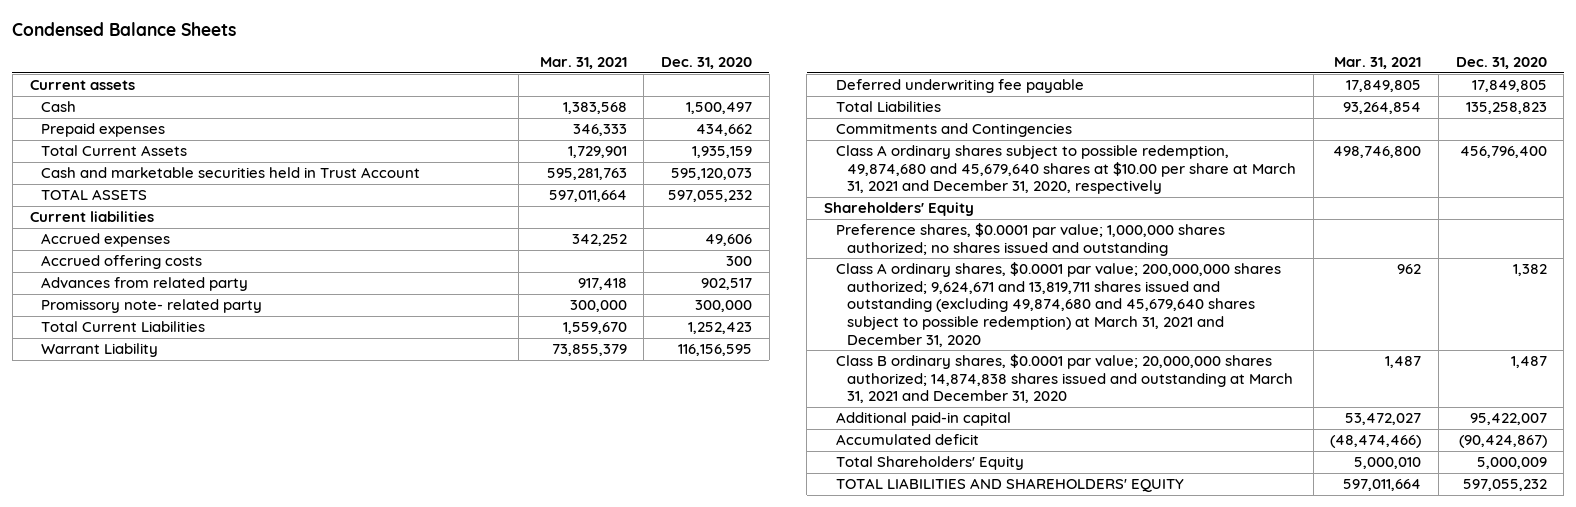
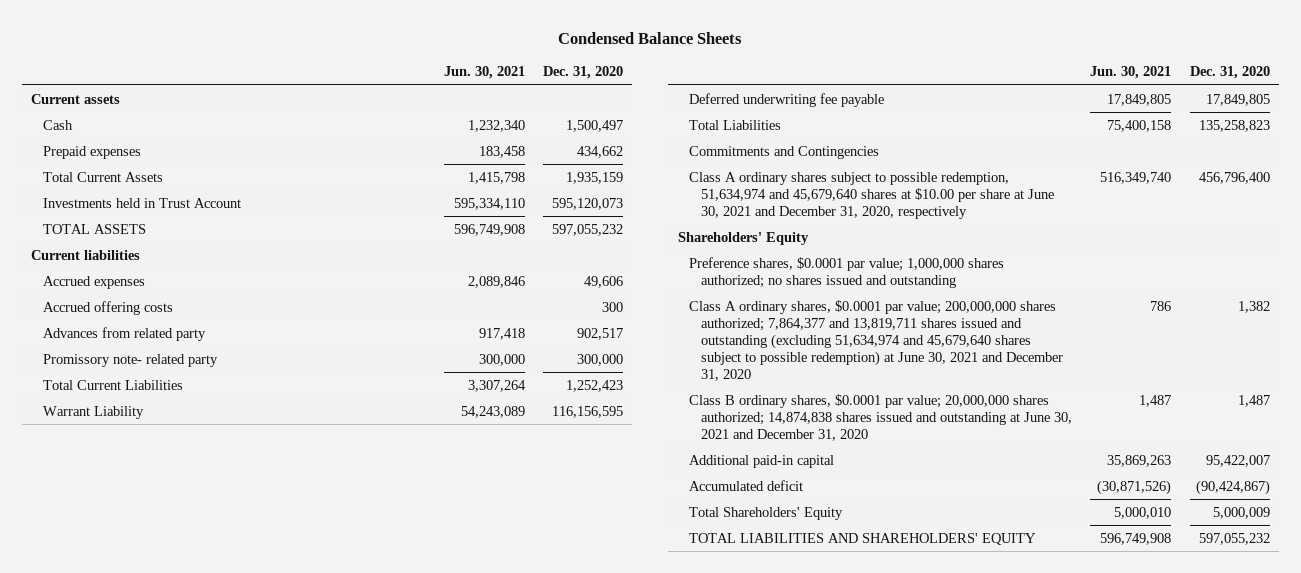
[539,57,627,70] Mar. 31, 2021 -> none
none -> [443,66,525,80] Jun. 30, 2021
[41,167,421,179] Cash and marketable securities held in Trust Account -> [42,197,241,208] Investments held in Trust Account
[835,145,1297,195] Class A ordinary shares subject to possible redemption, 49,874,680 and 45,679,640 shares at $10.00 per share at March 31, 2021 and December 31, 2020, respectively -> [689,171,1054,219] Class A ordinary shares subject to possible redemption, 51,634,974 and 45,679,640 shares at $10.00 per share at June 30, 2021 and December 31, 2020, respectively
[835,262,1281,347] Class A ordinary shares, $0.0001 par value; 200,000,000 shares authorized; 9,624,671 and 13,819,711 shares issued and outstanding (excluding 49,874,680 and 45,679,640 shares subject to possible redemption) at March 31, 2021 and December 31, 2020 -> [689,299,1063,382] Class A ordinary shares, $0.0001 par value; 200,000,000 shares authorized; 7,864,377 and 13,819,711 shares issued and outstanding (excluding 51,634,974 and 45,679,640 shares subject to possible redemption) at June 30, 2021 and December 31, 2020
[835,354,1294,404] Class B ordinary shares, $0.0001 par value; 20,000,000 shares authorized; 14,874,838 shares issued and outstanding at March 31, 2021 and December 31, 2020 -> [689,393,1072,441] Class B ordinary shares, $0.0001 par value; 20,000,000 shares authorized; 14,874,838 shares issued and outstanding at June 30, 2021 and December 31, 2020

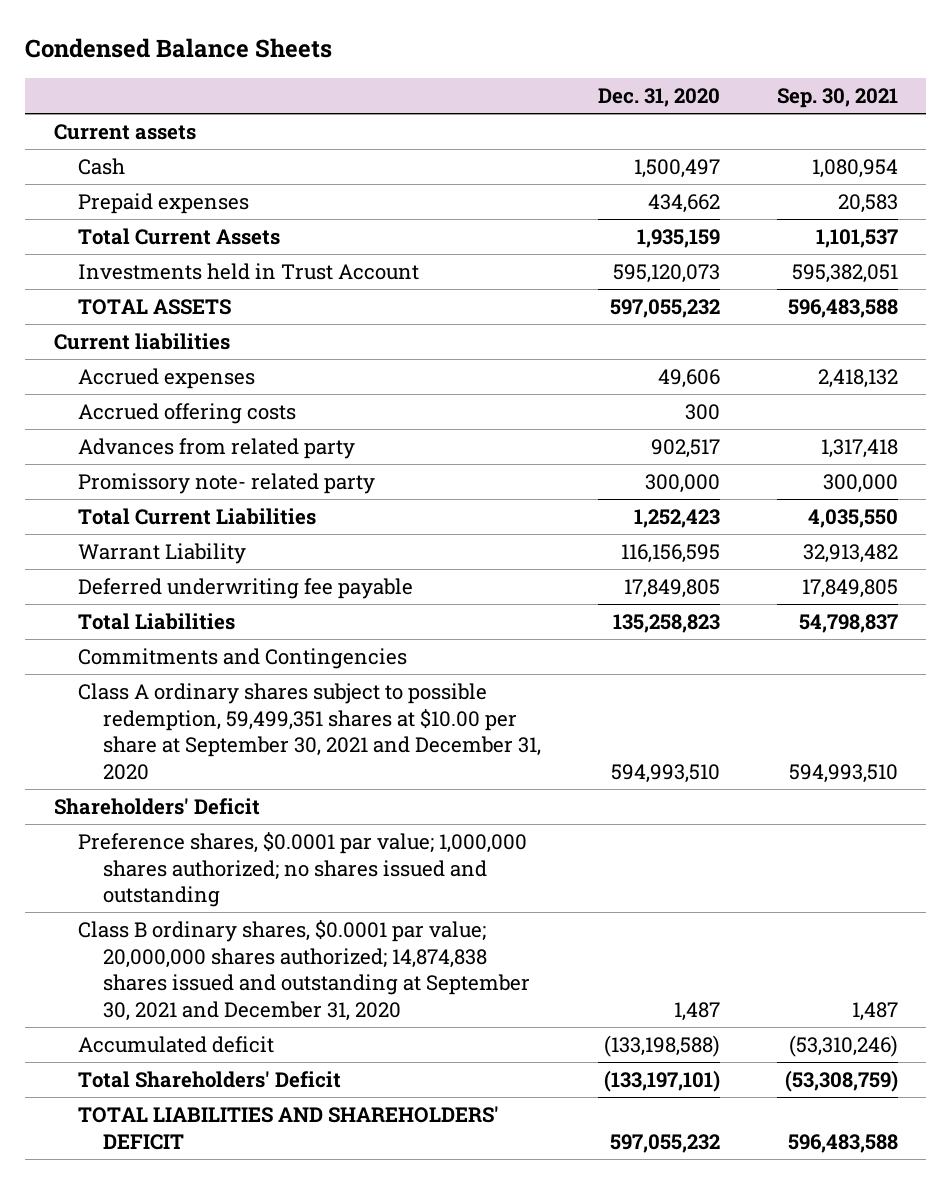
[443,66,525,80] Jun. 30, 2021 -> none
none -> [776,88,898,109] Sep. 30, 2021
[689,171,1054,219] Class A ordinary shares subject to possible redemption, 51,634,974 and 45,679,640 shares at $10.00 per share at June 30, 2021 and December 31, 2020, respectively -> [78,682,542,780] Class A ordinary shares subject to possible redemption, 59,499,351 shares at $10.00 per share at September 30, 2021 and December 31, 2020
[1198,171,1270,184] 456,796,400 -> [611,763,721,783] 594,993,510
[677,231,809,245] Shareholders' Equity -> [53,797,260,815] Shareholders' Deficit
[689,299,1063,382] Class A ordinary shares, $0.0001 par value; 200,000,000 shares authorized; 7,864,377 and 13,819,711 shares issued and outstanding (excluding 51,634,974 and 45,679,640 shares subject to possible redemption) at June 30, 2021 and December 31, 2020 -> none
[689,454,835,468] Additional paid-in capital -> none
[689,393,1072,441] Class B ordinary shares, $0.0001 par value; 20,000,000 shares authorized; 14,874,838 shares issued and outstanding at June 30, 2021 and December 31, 2020 -> [78,919,531,1021] Class B ordinary shares, $0.0001 par value; 20,000,000 shares authorized; 14,874,838 shares issued and outstanding at September 30, 2021 and December 31, 2020
[1195,479,1270,495] (90,424,867) -> [604,1034,721,1057] (133,198,588)
[689,506,844,520] Total Shareholders' Equity -> [78,1070,342,1088] Total Shareholders' Deficit
[1212,506,1270,519] 5,000,009 -> [604,1069,721,1092] (133,197,101)
[689,532,1037,545] TOTAL LIABILITIES AND SHAREHOLDERS' EQUITY -> [78,1105,500,1150] TOTAL LIABILITIES AND SHAREHOLDERS' DEFICIT

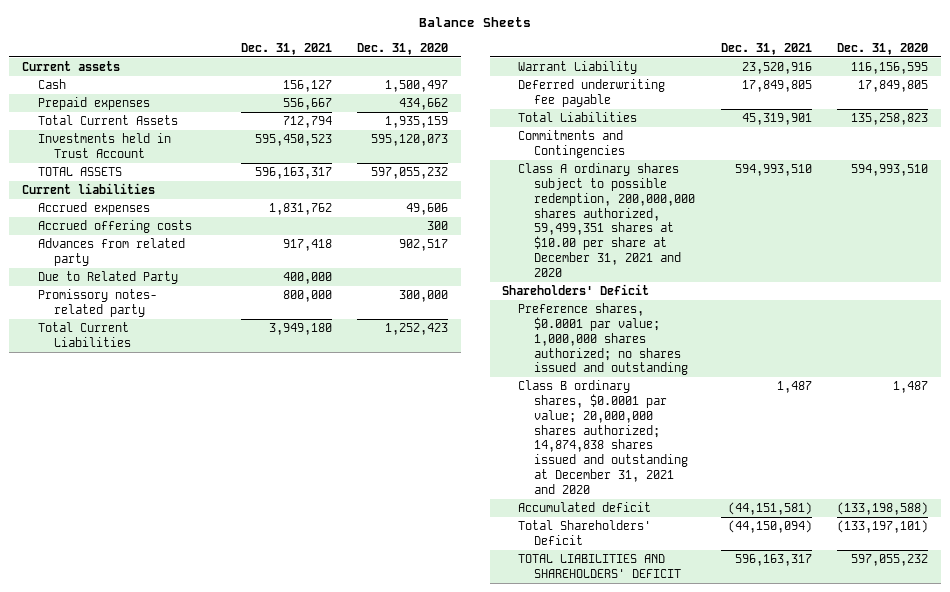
[25,38,333,59] Condensed Balance Sheets -> [419,17,532,28] Balance Sheets
[776,88,898,109] Sep. 30, 2021 -> none
none -> [240,42,332,55] Dec. 31, 2021
none -> [38,271,179,285] Due to Related Party
[78,472,376,494] Promissory note- related party -> [38,289,158,317] Promissory notes- related party
[78,682,542,780] Class A ordinary shares subject to possible redemption, 59,499,351 shares at $10.00 per share at September 30, 2021 and December 31, 2020 -> [518,163,696,277] Class A ordinary shares subject to possible redemption, 200,000,000 shares authorized, 59,499,351 shares at $10.00 per share at December 31, 2021 and 2020
[78,919,531,1021] Class B ordinary shares, $0.0001 par value; 20,000,000 shares authorized; 14,874,838 shares issued and outstanding at September 30, 2021 and December 31, 2020 -> [518,380,689,494] Class B ordinary shares, $0.0001 par value; 20,000,000 shares authorized; 14,874,838 shares issued and outstanding at December 31, 2021 and 2020

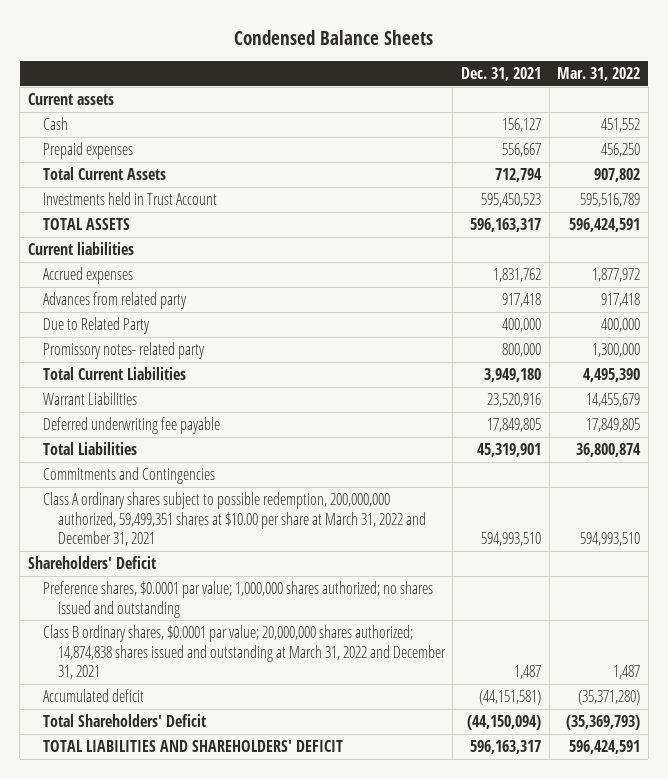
[419,17,532,28] Balance Sheets -> [234,29,434,45] Condensed Balance Sheets
[357,42,449,55] Dec. 31, 2020 -> none
none -> [557,67,641,82] Mar. 31, 2022
[38,220,193,234] Accrued offering costs -> none
[518,61,638,75] Warrant Liability -> [42,392,137,406] Warrant Liabilities
[518,163,696,277] Class A ordinary shares subject to possible redemption, 200,000,000 shares authorized, 59,499,351 shares at $10.00 per share at December 31, 2021 and 2020 -> [42,492,426,547] Class A ordinary shares subject to possible redemption, 200,000,000 authorized, 59,499,351 shares at $10.00 per share at March 31, 2022 and December 31, 2021
[518,380,689,494] Class B ordinary shares, $0.0001 par value; 20,000,000 shares authorized; 14,874,838 shares issued and outstanding at December 31, 2021 and 2020 -> [42,625,446,680] Class B ordinary shares, $0.0001 par value; 20,000,000 shares authorized; 14,874,838 shares issued and outstanding at March 31, 2022 and December 31, 2021

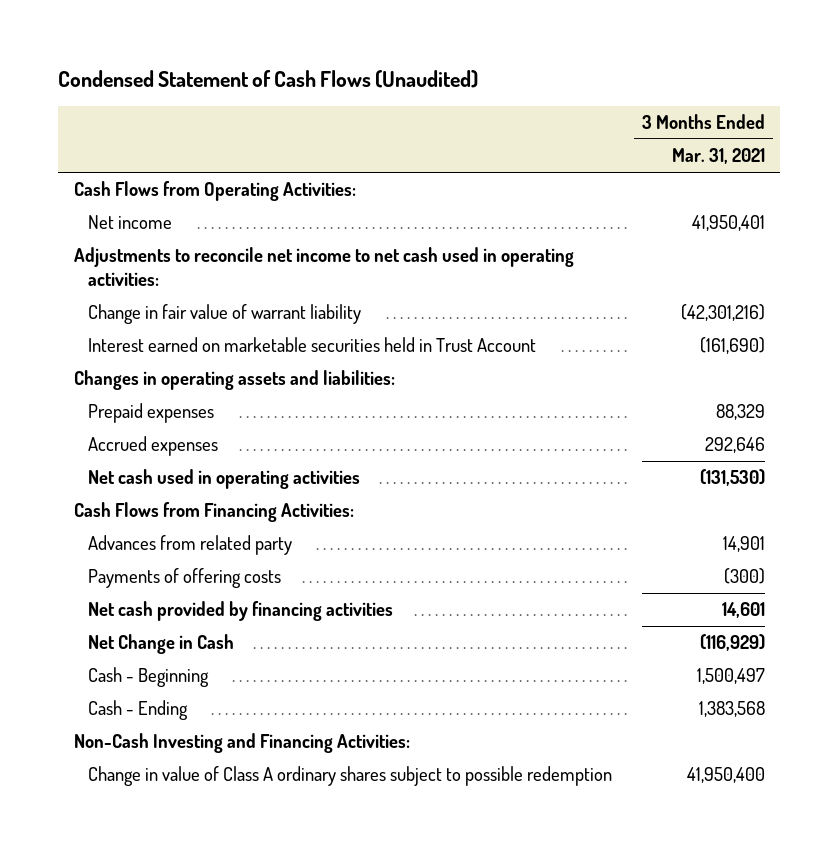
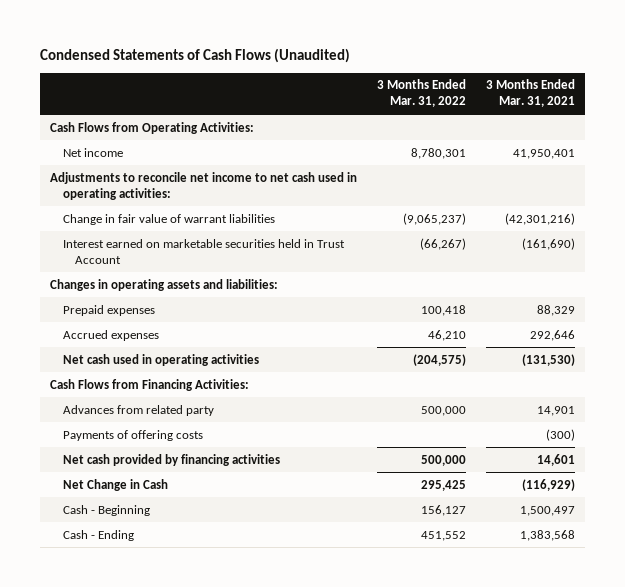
[58,70,479,89] Condensed Statement of Cash Flows (Unaudited) -> [40,47,351,63] Condensed Statements of Cash Flows (Unaudited)
none -> [377,79,467,108] 3 Months Ended Mar. 31, 2022
[87,304,361,325] Change in fair value of warrant liability -> [62,213,275,225] Change in fair value of warrant liabilities
[73,733,410,754] Non-Cash Investing and Financing Activities: -> none
[87,766,612,787] Change in value of Class A ordinary shares subject to possible redemption -> none

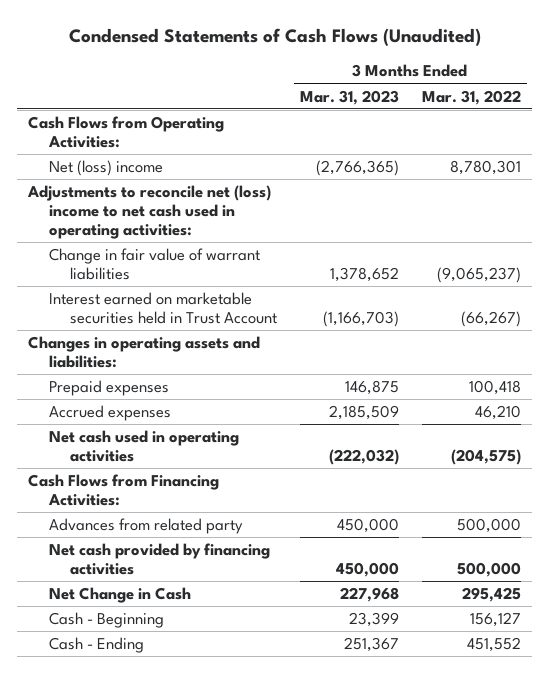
[486,79,576,108] 3 Months Ended Mar. 31, 2021 -> none
none -> [299,89,399,105] Mar. 31, 2023
[62,147,123,157] Net income -> [49,159,164,176] Net (loss) income
[50,171,358,200] Adjustments to reconcile net income to net cash used in operating activities: -> [27,184,272,239] Adjustments to reconcile net (loss) income to net cash used in operating activities:
[62,429,203,441] Payments of offering costs -> none

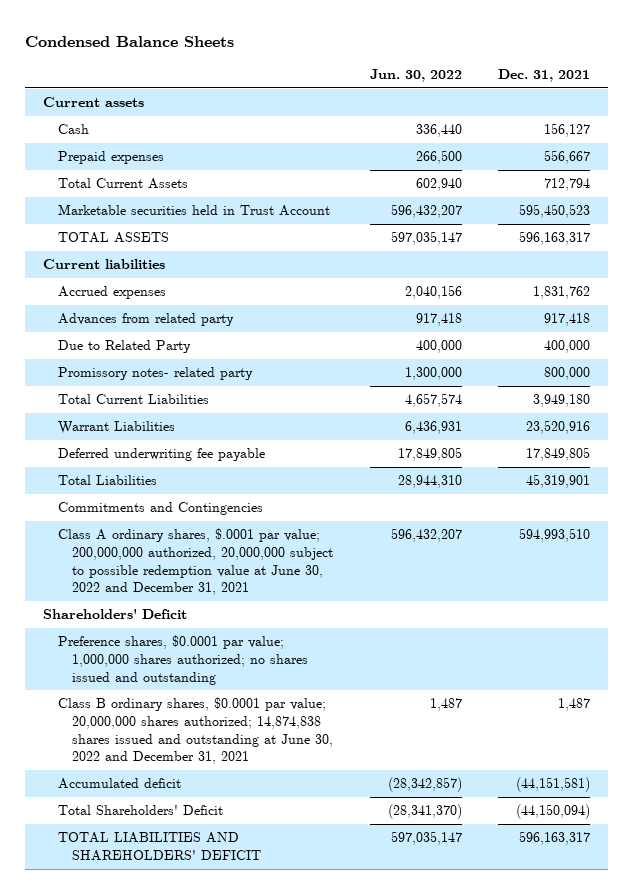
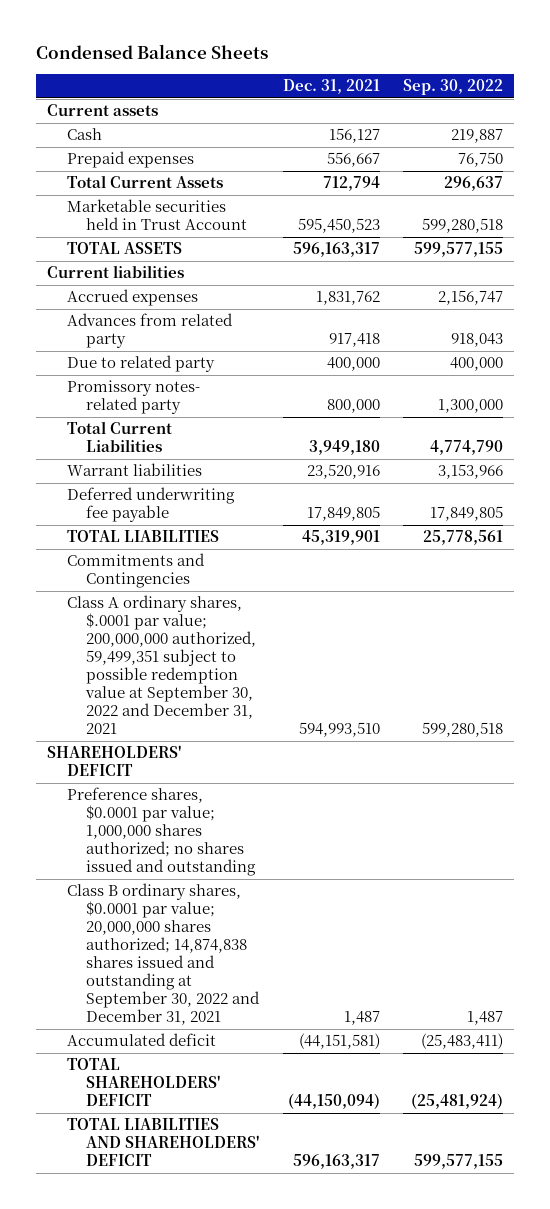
[369,69,462,83] Jun. 30, 2022 -> none
none -> [402,79,503,96] Sep. 30, 2022
[57,340,191,354] Due to Related Party -> [66,355,215,373] Due to related party
[57,421,175,435] Warrant Liabilities -> [66,463,202,477] Warrant liabilities
[57,475,157,486] Total Liabilities -> [66,530,219,543] TOTAL LIABILITIES
[57,528,334,596] Class A ordinary shares, $.0001 par value; 200,000,000 authorized, 20,000,000 subject to possible redemption value at June 30, 2022 and December 31, 2021 -> [66,595,256,735] Class A ordinary shares, $.0001 par value; 200,000,000 authorized, 59,499,351 subject to possible redemption value at September 30, 2022 and December 31, 2021
[43,609,188,620] Shareholders' Deficit -> [47,745,183,777] SHAREHOLDERS' DEFICIT
[57,697,334,765] Class B ordinary shares, $0.0001 par value; 20,000,000 shares authorized; 14,874,838 shares issued and outstanding at June 30, 2022 and December 31, 2021 -> [66,883,260,1026] Class B ordinary shares, $0.0001 par value; 20,000,000 shares authorized; 14,874,838 shares issued and outstanding at September 30, 2022 and December 31, 2021
[57,805,223,816] Total Shareholders' Deficit -> [66,1058,221,1107] TOTAL SHAREHOLDERS' DEFICIT

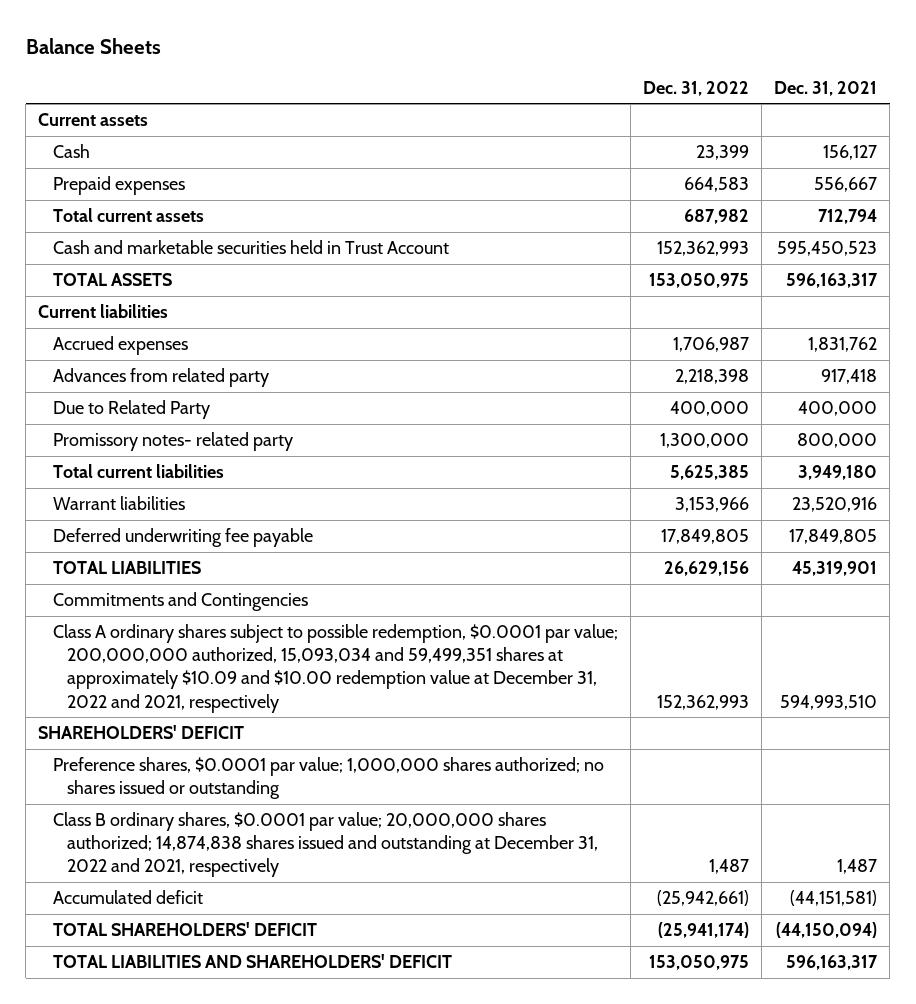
[35,43,268,59] Condensed Balance Sheets -> [25,37,161,54] Balance Sheets
[402,79,503,96] Sep. 30, 2022 -> none
none -> [642,80,749,96] Dec. 31, 2022
[66,175,223,189] Total Current Assets -> [52,208,204,223] Total current assets
[66,199,247,231] Marketable securities held in Trust Account -> [52,240,449,255] Cash and marketable securities held in Trust Account
[66,355,215,373] Due to related party -> [52,400,210,420] Due to Related Party
[66,421,172,453] Total Current Liabilities -> [52,464,224,479] Total current liabilities
[66,595,256,735] Class A ordinary shares, $.0001 par value; 200,000,000 authorized, 59,499,351 subject to possible redemption value at September 30, 2022 and December 31, 2021 -> [52,624,618,713] Class A ordinary shares subject to possible redemption, $0.0001 par value; 200,000,000 authorized, 15,093,034 and 59,499,351 shares at approximately $10.09 and $10.00 redemption value at December 31, 2022 and 2021, respectively
[66,787,256,877] Preference shares, $0.0001 par value; 1,000,000 shares authorized; no shares issued and outstanding -> [52,757,604,800] Preference shares, $0.0001 par value; 1,000,000 shares authorized; no shares issued or outstanding
[66,883,260,1026] Class B ordinary shares, $0.0001 par value; 20,000,000 shares authorized; 14,874,838 shares issued and outstanding at September 30, 2022 and December 31, 2021 -> [52,812,598,878] Class B ordinary shares, $0.0001 par value; 20,000,000 shares authorized; 14,874,838 shares issued and outstanding at December 31, 2022 and 2021, respectively

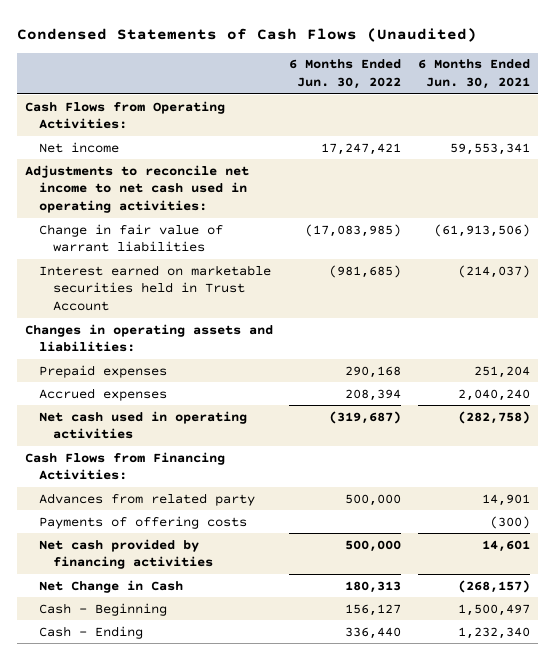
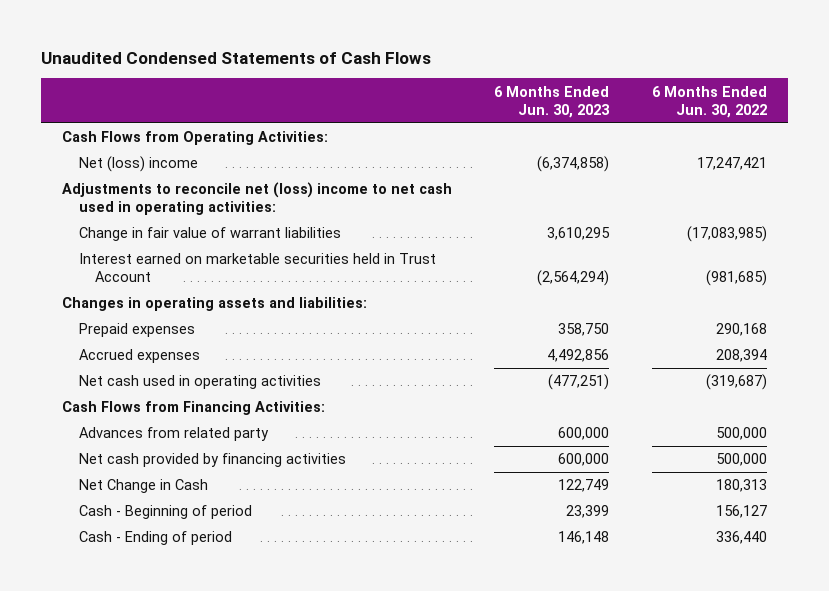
[17,27,478,42] Condensed Statements of Cash Flows (Unaudited) -> [40,51,431,64] Unaudited Condensed Statements of Cash Flows
[417,59,530,90] 6 Months Ended Jun. 30, 2021 -> none
none -> [494,85,611,118] 6 Months Ended Jun. 30, 2023
[39,141,120,153] Net income -> [78,156,198,173] Net (loss) income
[25,164,250,214] Adjustments to reconcile net income to net cash used in operating activities: -> [61,182,452,216] Adjustments to reconcile net (loss) income to net cash used in operating activities:
[39,515,248,529] Payments of offering costs -> none
[39,602,168,616] Cash - Beginning -> [78,505,252,520] Cash - Beginning of period
[39,625,144,639] Cash - Ending -> [78,531,232,546] Cash - Ending of period

